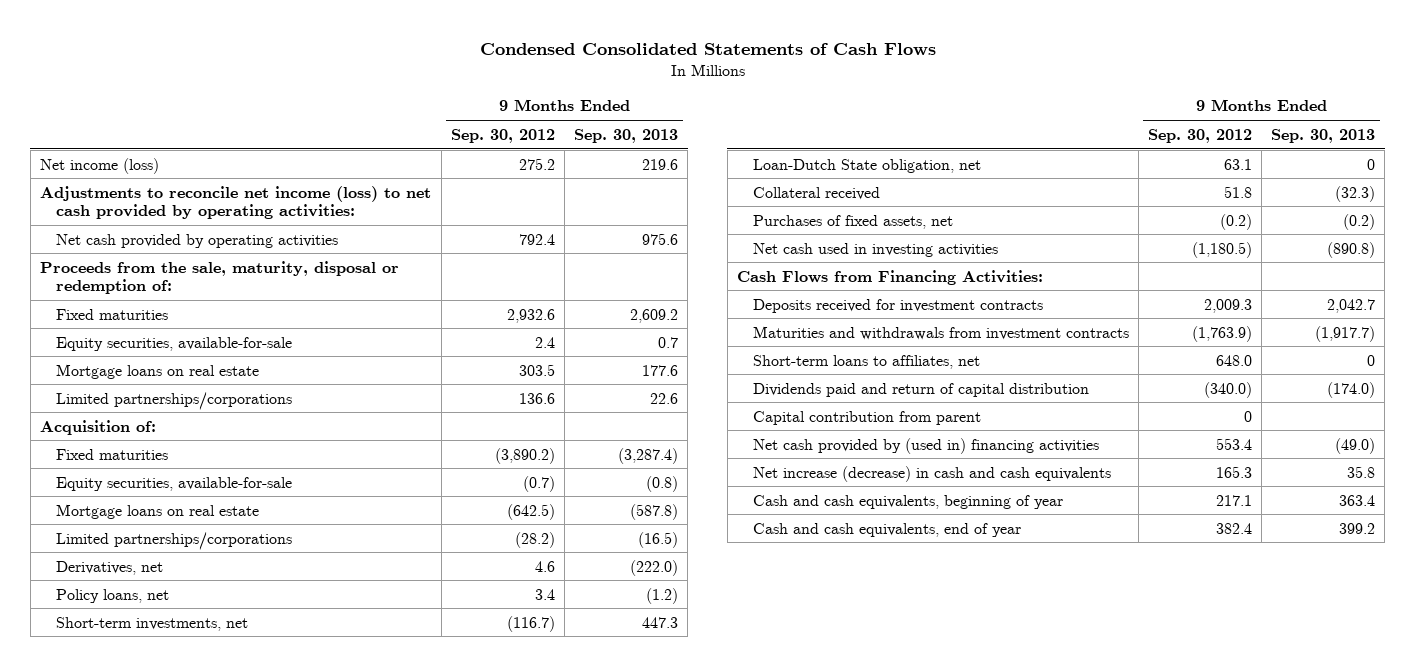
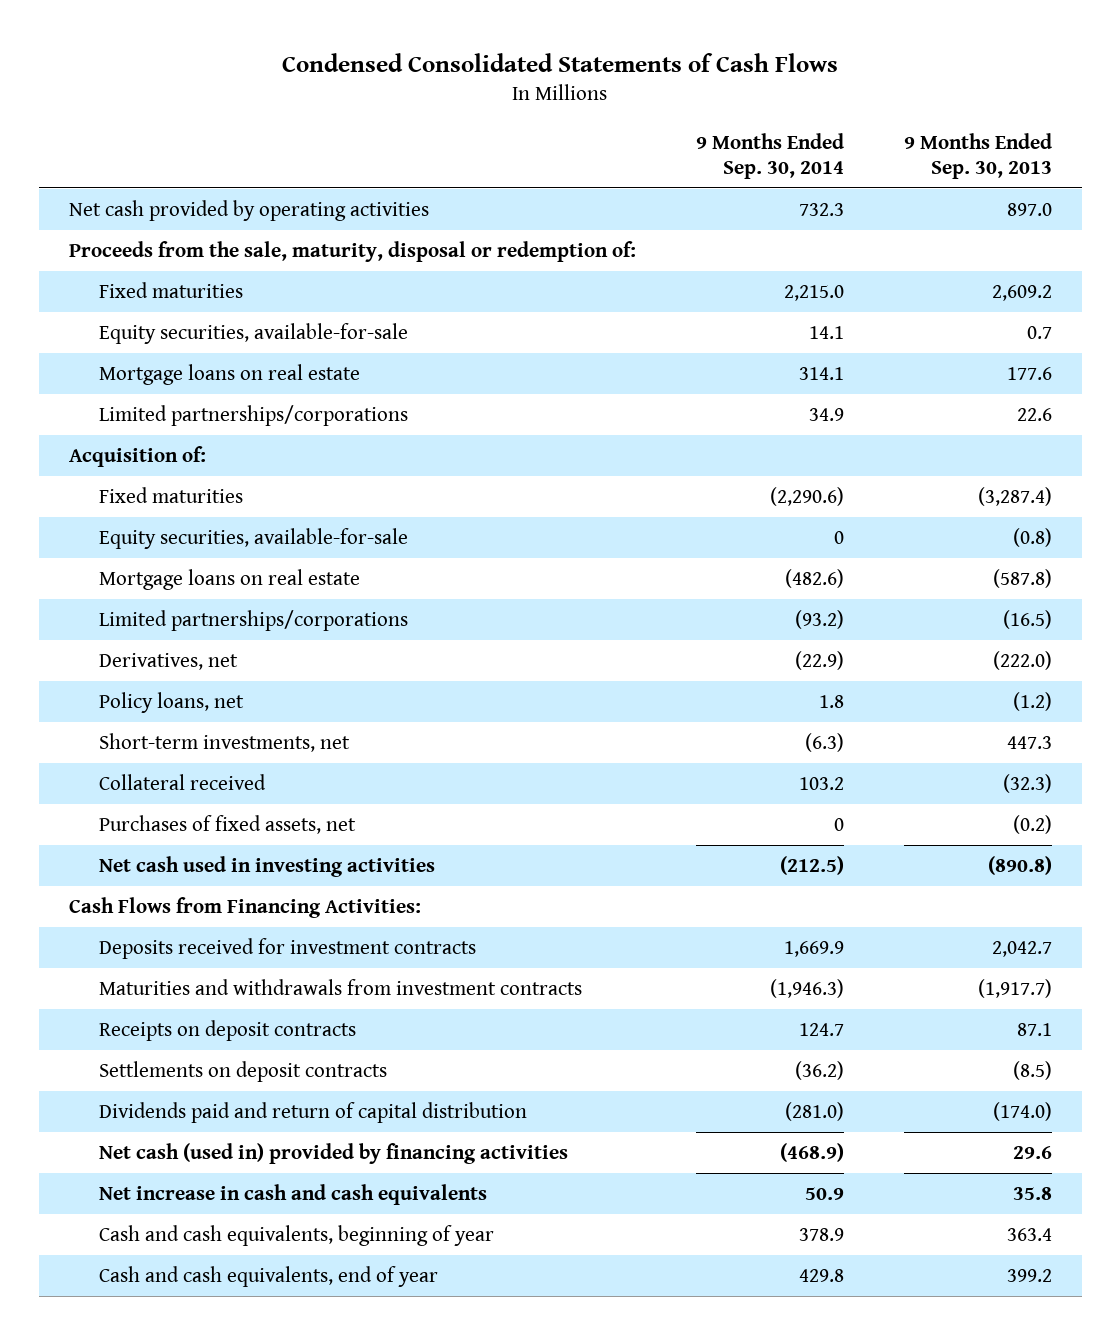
[451,128,556,143] Sep. 30, 2012 -> none
none -> [695,132,844,179] 9 Months Ended Sep. 30, 2014
[39,157,159,174] Net income (loss) -> none
[39,185,431,220] Adjustments to reconcile net income (loss) to net cash provided by operating activities: -> none
[642,232,679,245] 975.6 -> [1006,203,1052,217] 897.0
[752,158,981,173] Loan-Dutch State obligation, net -> none
[752,354,980,369] Short-term loans to affiliates, net -> none
none -> [98,1020,356,1042] Receipts on deposit contracts
none -> [98,1061,387,1083] Settlements on deposit contracts
[752,410,981,425] Capital contribution from parent -> none
[752,437,1099,454] Net cash provided by (used in) financing activities -> [98,1143,568,1165] Net cash (used in) provided by financing activities
[1335,437,1376,454] (49.0) -> [1012,1146,1052,1160] 29.6
[752,465,1111,482] Net increase (decrease) in cash and cash equivalents -> [98,1184,487,1206] Net increase in cash and cash equivalents

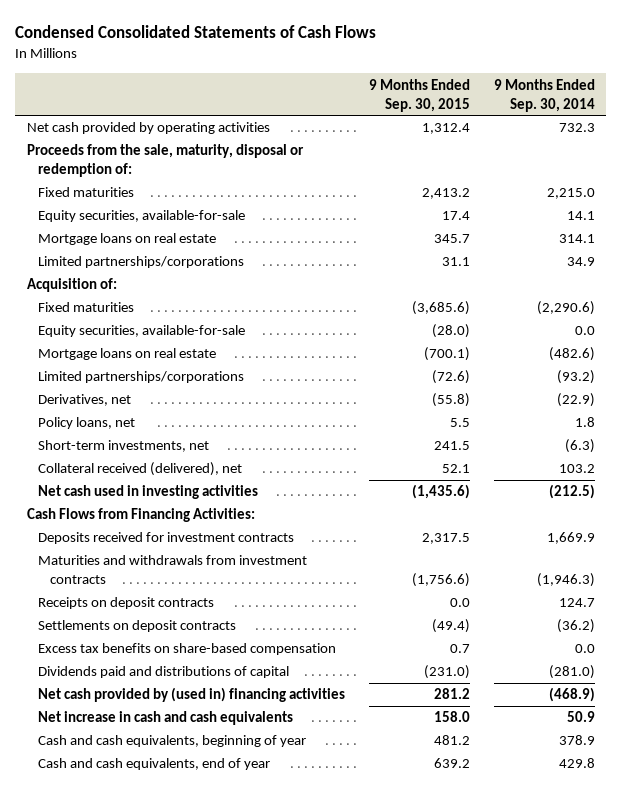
[903,132,1052,179] 9 Months Ended Sep. 30, 2013 -> none
none -> [368,78,470,112] 9 Months Ended Sep. 30, 2015
[833,531,844,545] 0 -> [574,326,595,336] 0.0
[98,815,356,835] Purchases of fixed assets, net -> none
[98,774,266,791] Collateral received -> [38,462,243,477] Collateral received (delivered), net
none -> [38,643,337,656] Excess tax benefits on share-based compensation
[98,1102,527,1124] Dividends paid and return of capital distribution -> [38,666,290,679] Dividends paid and distributions of capital
[98,1143,568,1165] Net cash (used in) provided by financing activities -> [38,687,346,703] Net cash provided by (used in) financing activities

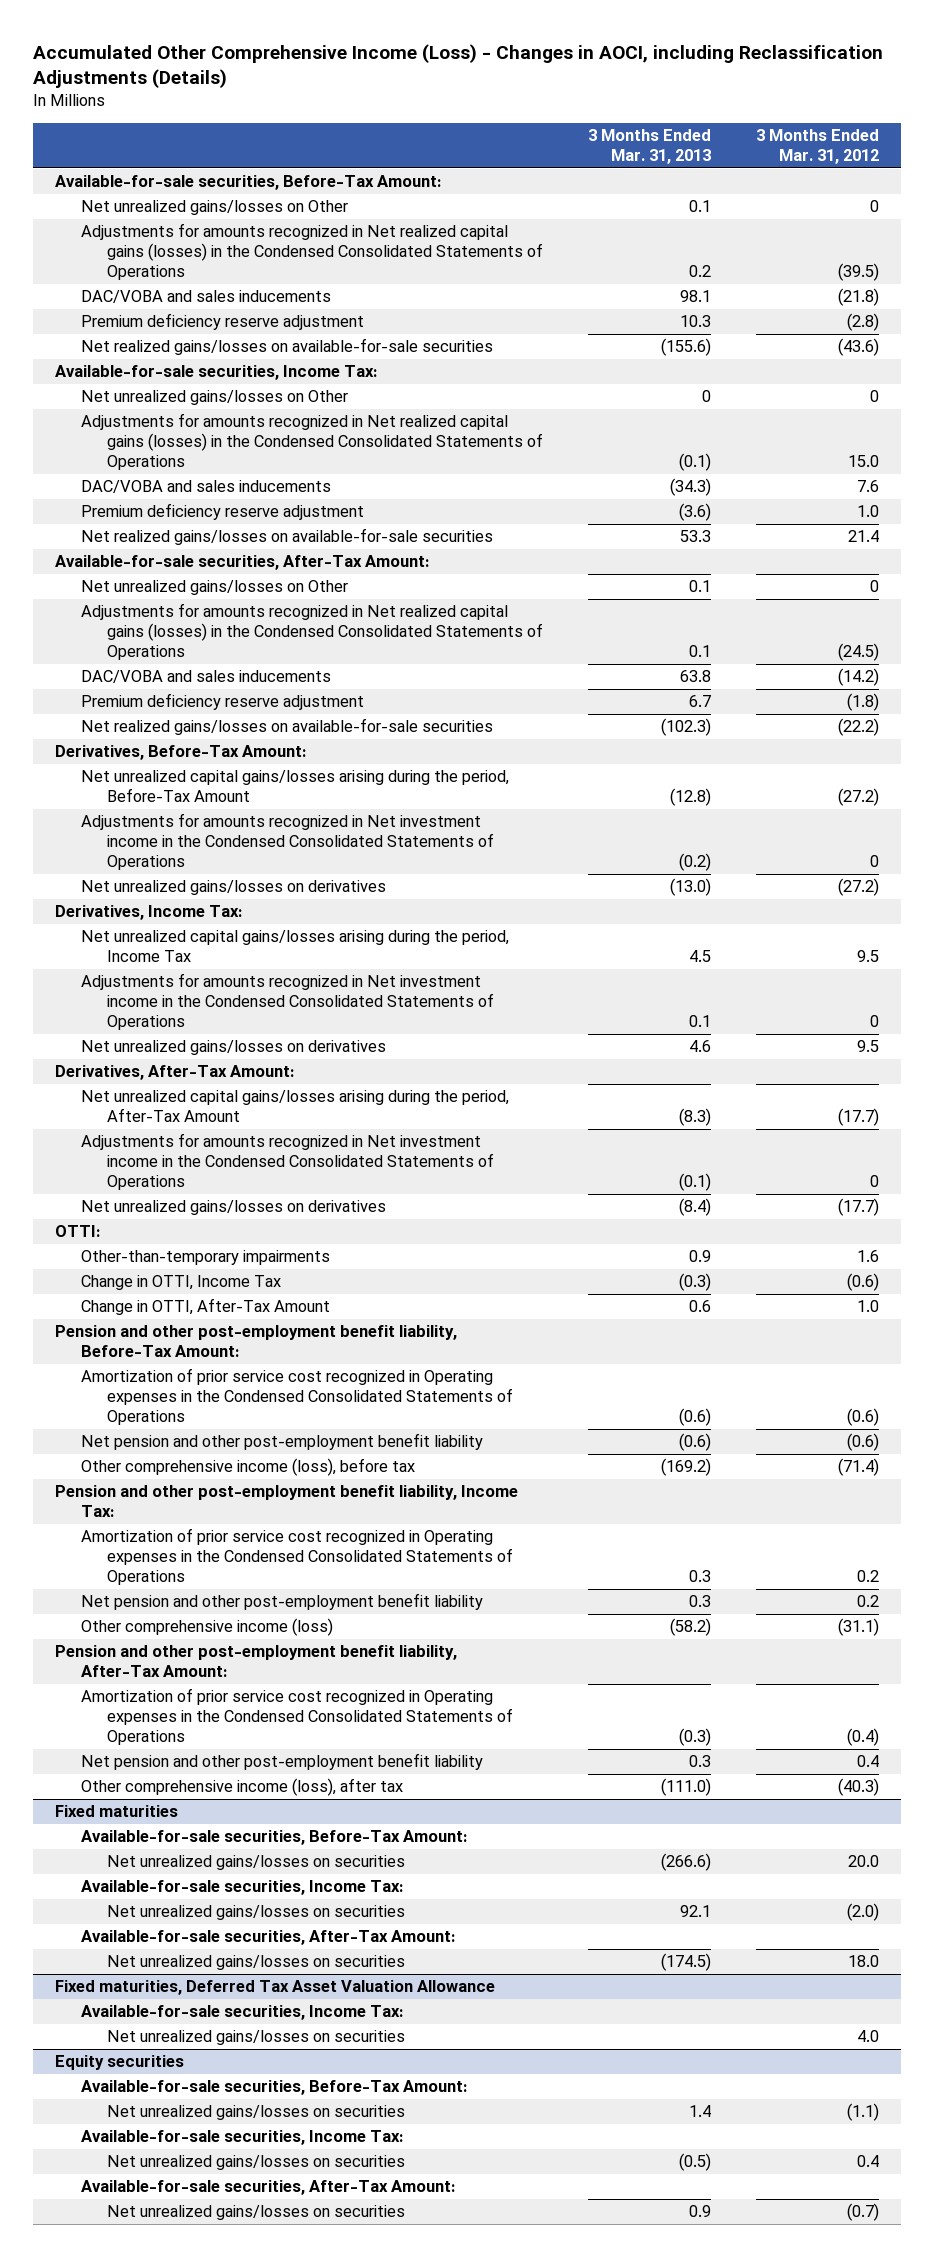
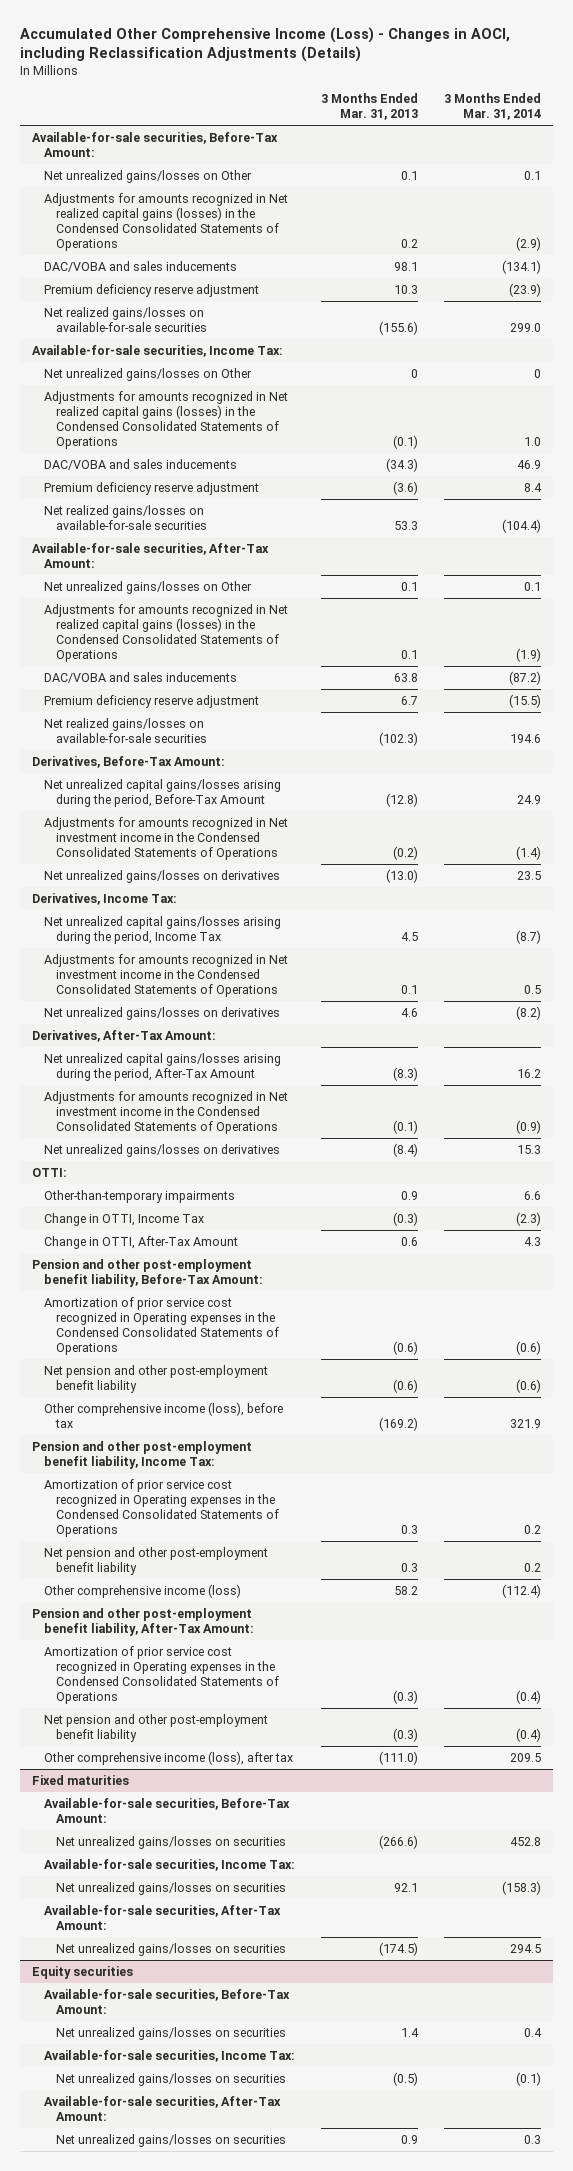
[755,129,879,165] 3 Months Ended Mar. 31, 2012 -> none
none -> [443,93,541,121] 3 Months Ended Mar. 31, 2014
[669,1618,711,1637] (58.2) -> [393,1586,418,1596] 58.2
[688,1755,711,1768] 0.3 -> [392,1727,418,1742] (0.3)
[55,1980,496,1996] Fixed maturities, Deferred Tax Asset Valuation Allowance -> none
[81,2005,404,2021] Available-for-sale securities, Income Tax: -> none
[107,2030,406,2046] Net unrealized gains/losses on securities -> none

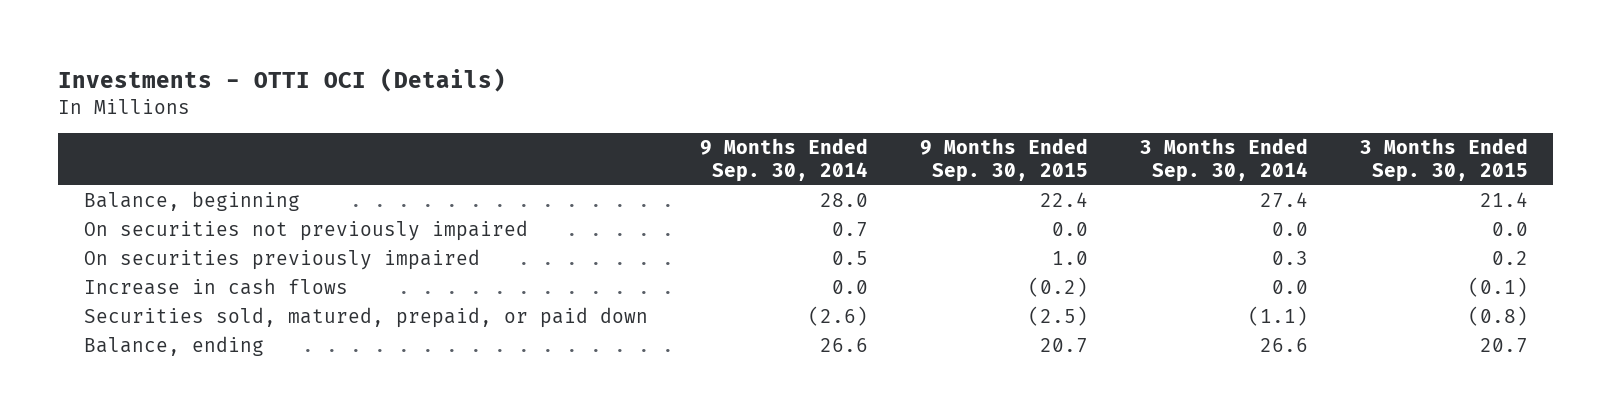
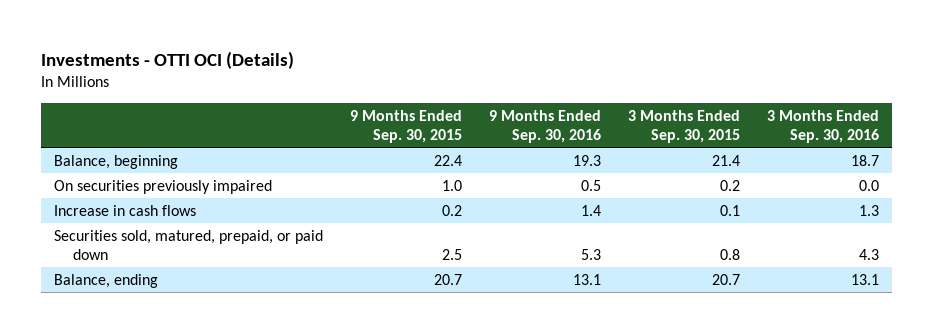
[700,138,869,182] 9 Months Ended Sep. 30, 2014 -> none
[1139,138,1308,182] 3 Months Ended Sep. 30, 2014 -> none
none -> [488,109,601,144] 9 Months Ended Sep. 30, 2016
none -> [766,109,879,144] 3 Months Ended Sep. 30, 2016
[84,220,529,242] On securities not previously impaired -> none
[1027,277,1088,298] (0.2) -> [442,204,463,216] 0.2
[1467,277,1528,298] (0.1) -> [719,204,740,216] 0.1
[1027,306,1088,327] (2.5) -> [442,249,463,261] 2.5
[1467,306,1528,327] (0.8) -> [719,249,740,261] 0.8

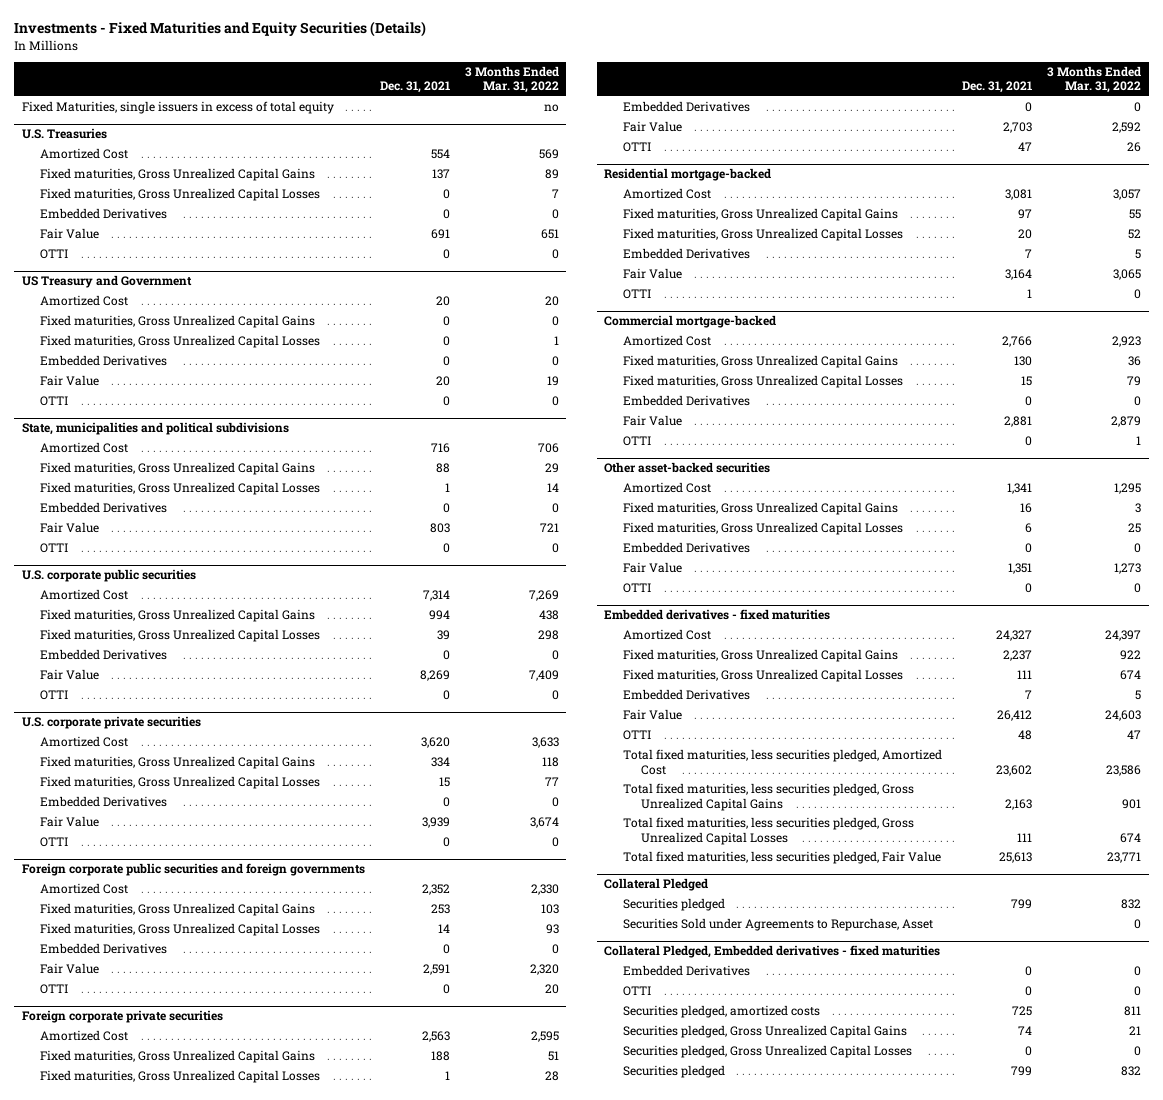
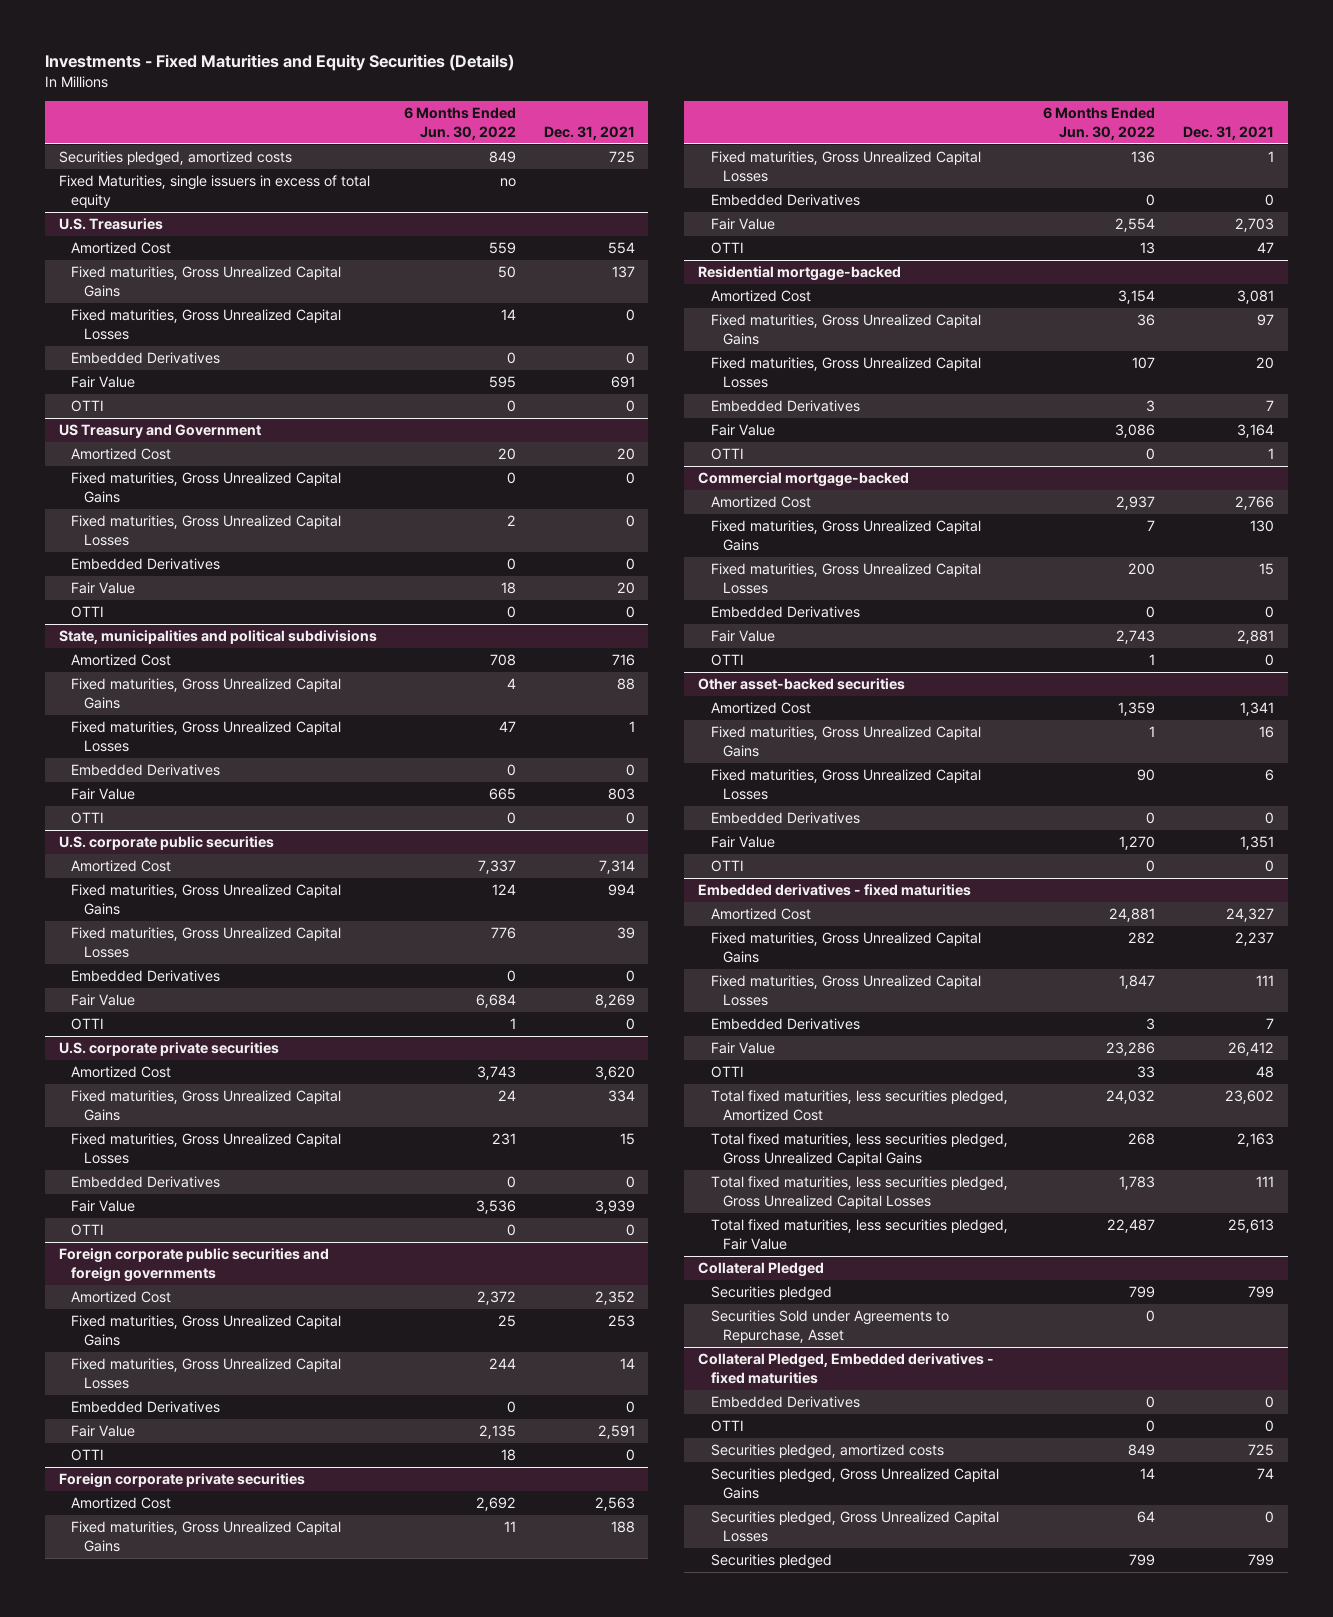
[464,65,559,94] 3 Months Ended Mar. 31, 2022 -> none
none -> [404,107,517,140] 6 Months Ended Jun. 30, 2022
none -> [58,151,292,167] Securities pledged, amortized costs

